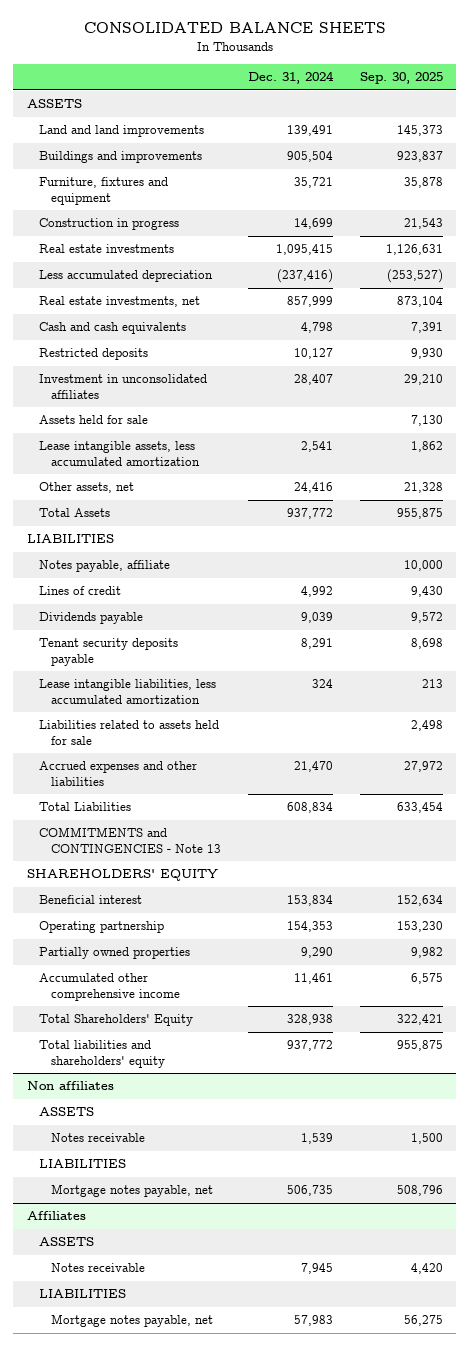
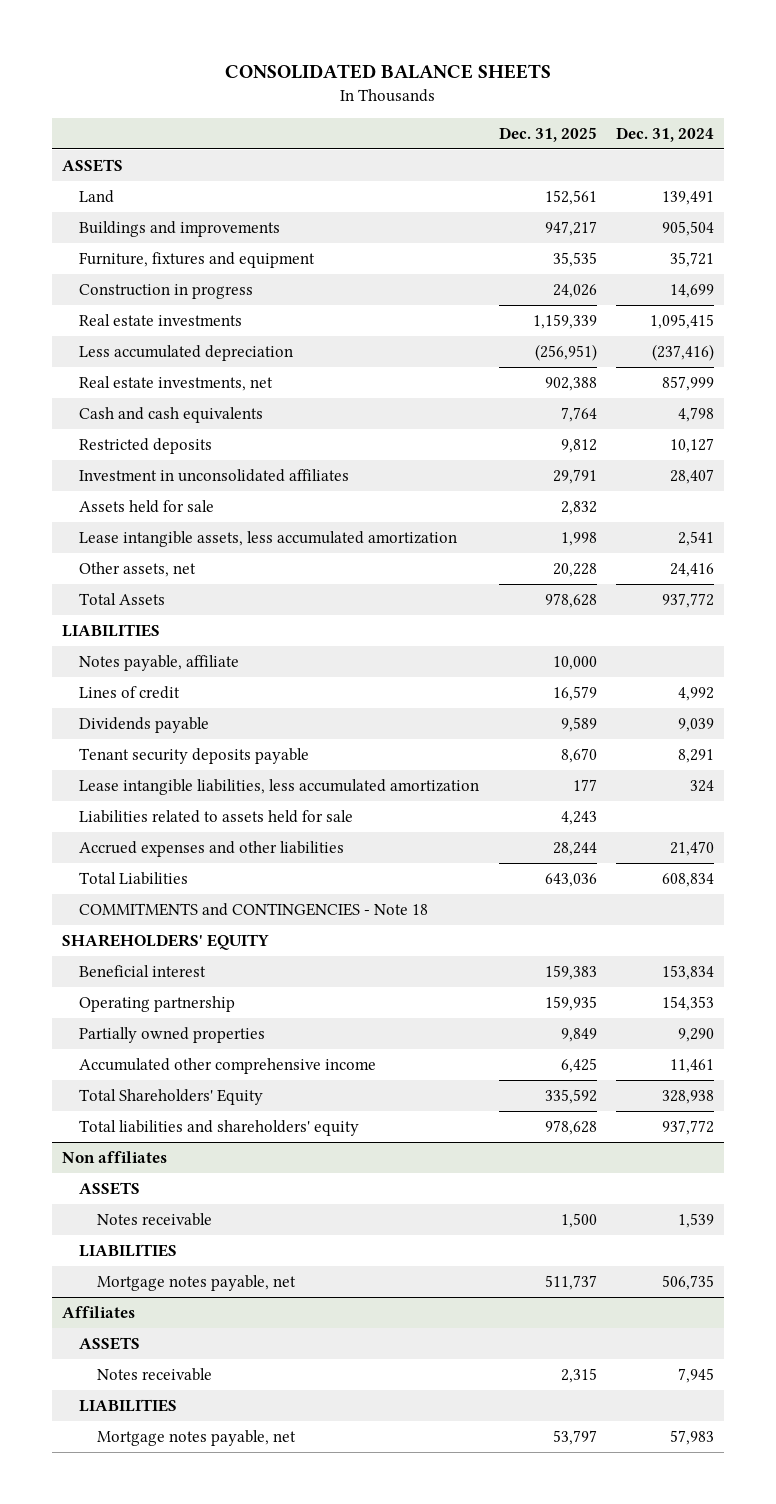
[359,72,443,85] Sep. 30, 2025 -> none
none -> [498,126,597,142] Dec. 31, 2025
[38,125,204,138] Land and land improvements -> [79,190,115,204] Land
[38,827,221,853] COMMITMENTS and CONTINGENCIES - Note 13 -> [79,903,429,917] COMMITMENTS and CONTINGENCIES - Note 18

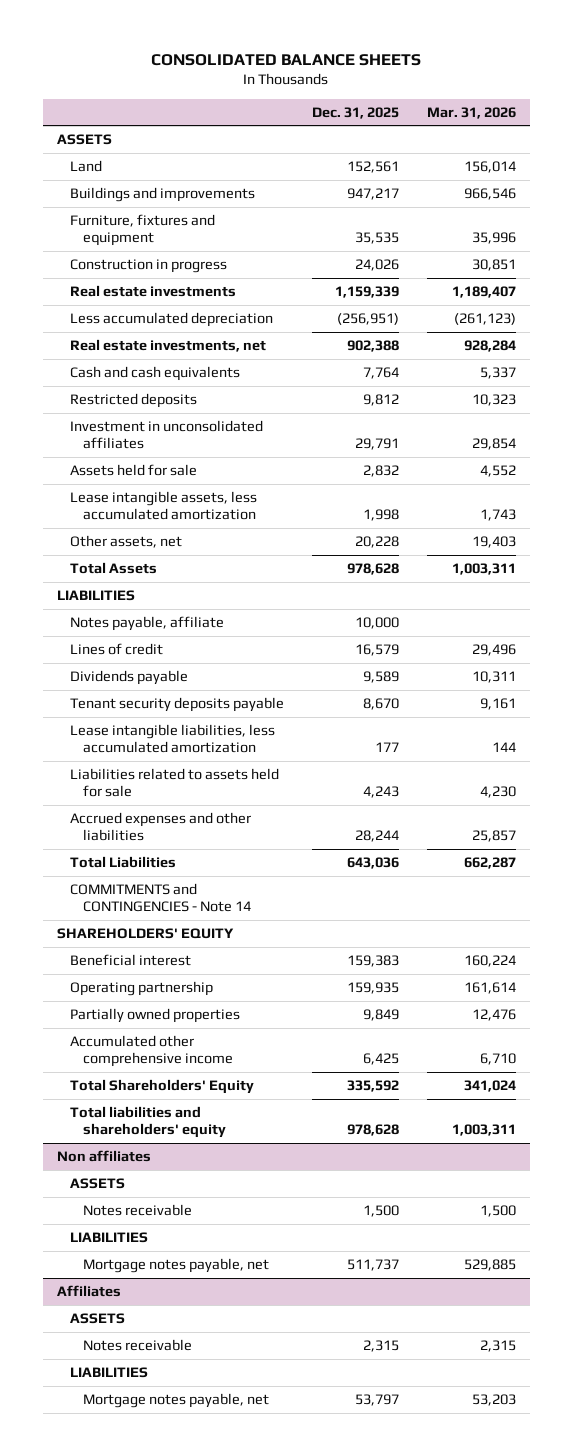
[615,126,714,142] Dec. 31, 2024 -> none
none -> [426,106,516,119] Mar. 31, 2026
[79,903,429,917] COMMITMENTS and CONTINGENCIES - Note 18 -> [69,882,251,913] COMMITMENTS and CONTINGENCIES - Note 14

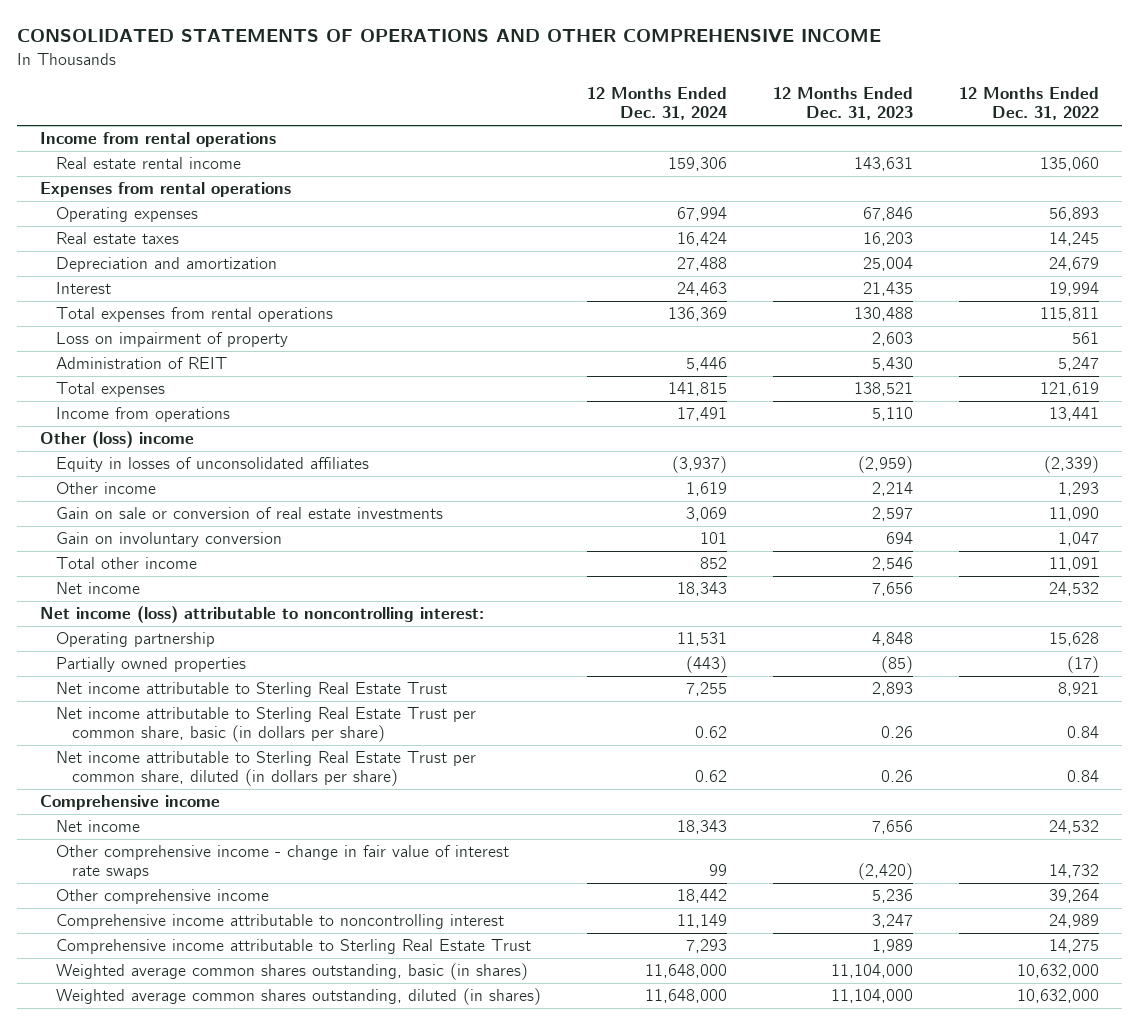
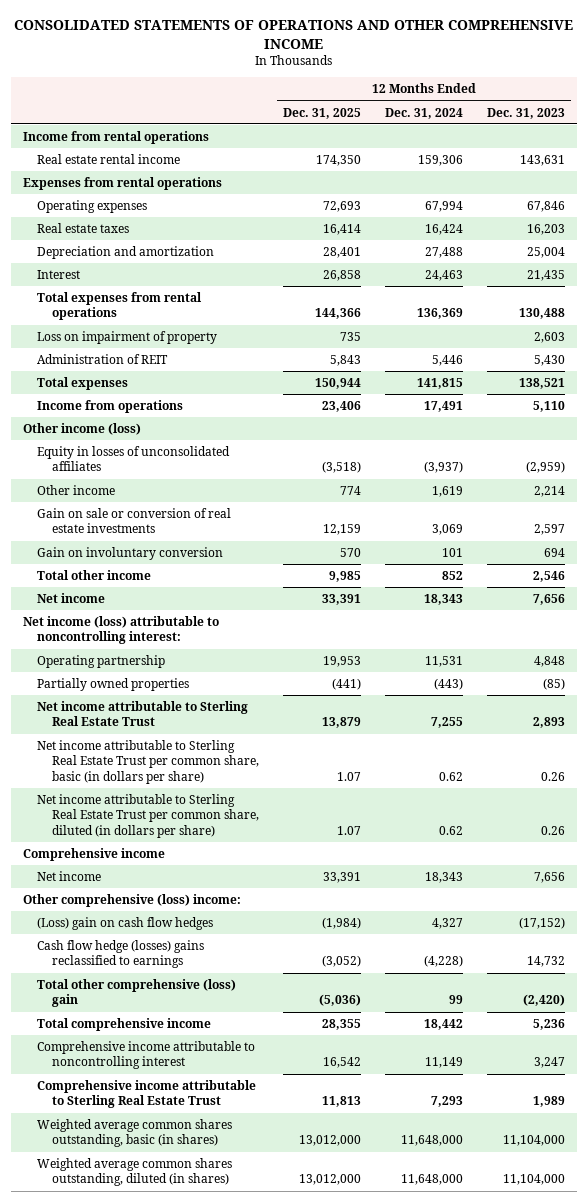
[959,87,1100,121] 12 Months Ended Dec. 31, 2022 -> none
none -> [282,107,361,119] Dec. 31, 2025
[39,431,194,449] Other (loss) income -> [23,422,142,435] Other income (loss)
none -> [23,893,242,907] Other comprehensive (loss) income:
none -> [37,916,214,930] (Loss) gain on cash flow hedges
none -> [37,939,205,969] Cash flow hedge (losses) gains reclassified to earnings
[56,845,510,880] Other comprehensive income - change in fair value of interest rate swaps -> [37,978,237,1008] Total other comprehensive (loss) gain
[56,889,270,905] Other comprehensive income -> [37,1017,212,1031] Total comprehensive income

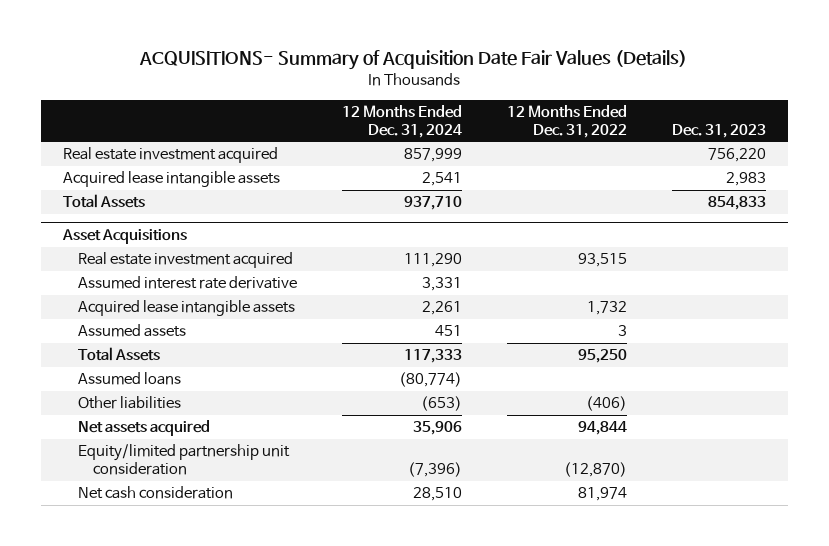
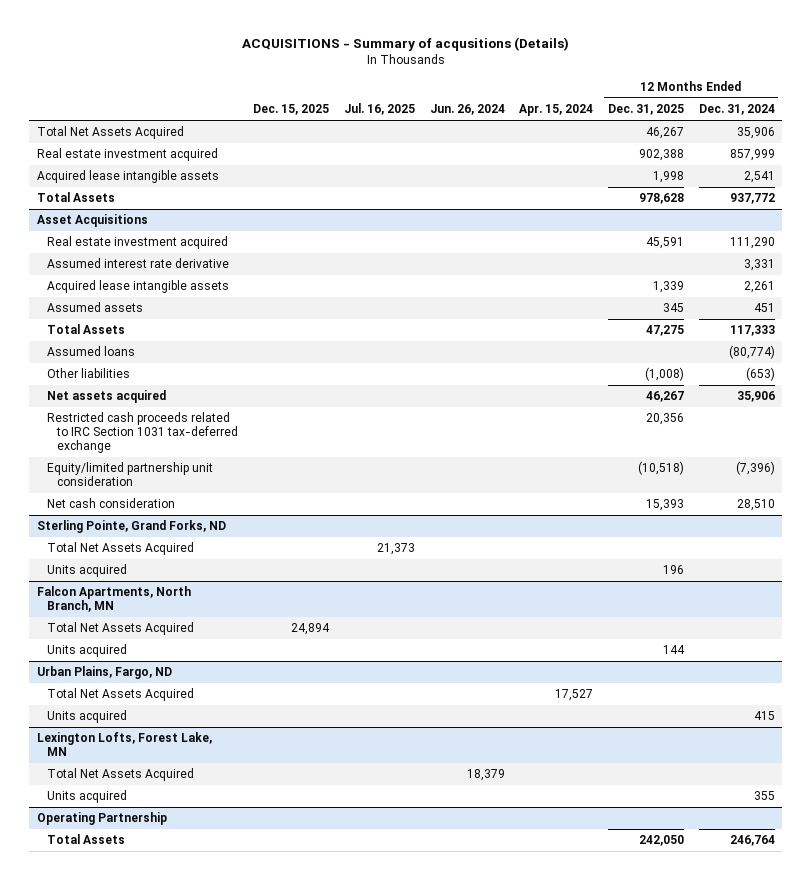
[139,50,688,71] ACQUISITIONS- Summary of Acquisition Date Fair Values (Details) -> [241,36,569,51] ACQUISITIONS - Summary of acqusitions (Details)
[506,104,627,138] 12 Months Ended Dec. 31, 2022 -> none
[671,123,766,138] Dec. 31, 2023 -> none
none -> [253,104,330,116] Dec. 15, 2025
none -> [343,103,415,116] Jul. 16, 2025
none -> [429,104,505,116] Jun. 26, 2024
none -> [519,104,594,117] Apr. 15, 2024
none -> [608,104,685,116] Dec. 31, 2025
none -> [36,126,184,140] Total Net Assets Acquired
[403,196,462,211] 937,710 -> [729,193,775,205] 937,772
none -> [46,412,239,453] Restricted cash proceeds related to IRC Section 1031 tax-deferred exchange
none -> [36,520,226,534] Sterling Pointe, Grand Forks, ND
none -> [46,542,194,556] Total Net Assets Acquired
none -> [46,564,127,578] Units acquired
none -> [36,586,191,613] Falcon Apartments, North Branch, MN
none -> [46,622,194,636] Total Net Assets Acquired
none -> [46,644,127,658] Units acquired
none -> [36,666,172,680] Urban Plains, Fargo, ND
none -> [46,688,194,702] Total Net Assets Acquired
none -> [46,710,127,724] Units acquired
none -> [36,732,212,757] Lexington Lofts, Forest Lake, MN
none -> [46,768,194,782] Total Net Assets Acquired
none -> [46,790,127,804] Units acquired
none -> [36,812,167,826] Operating Partnership
none -> [46,834,125,845] Total Assets

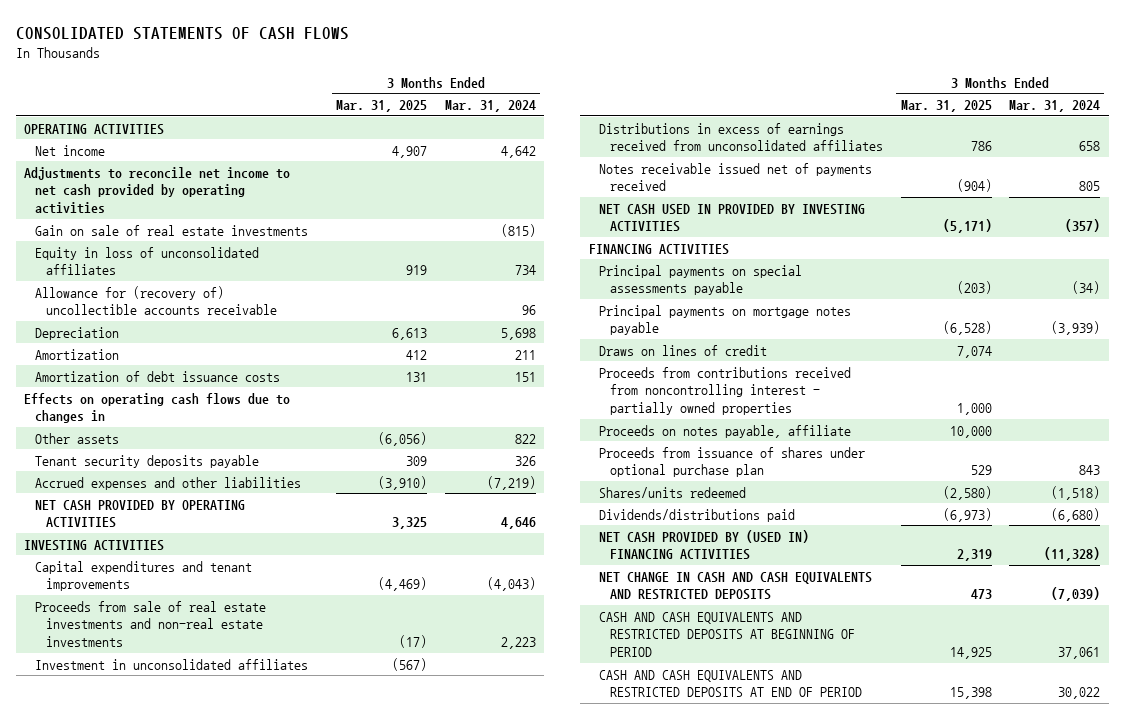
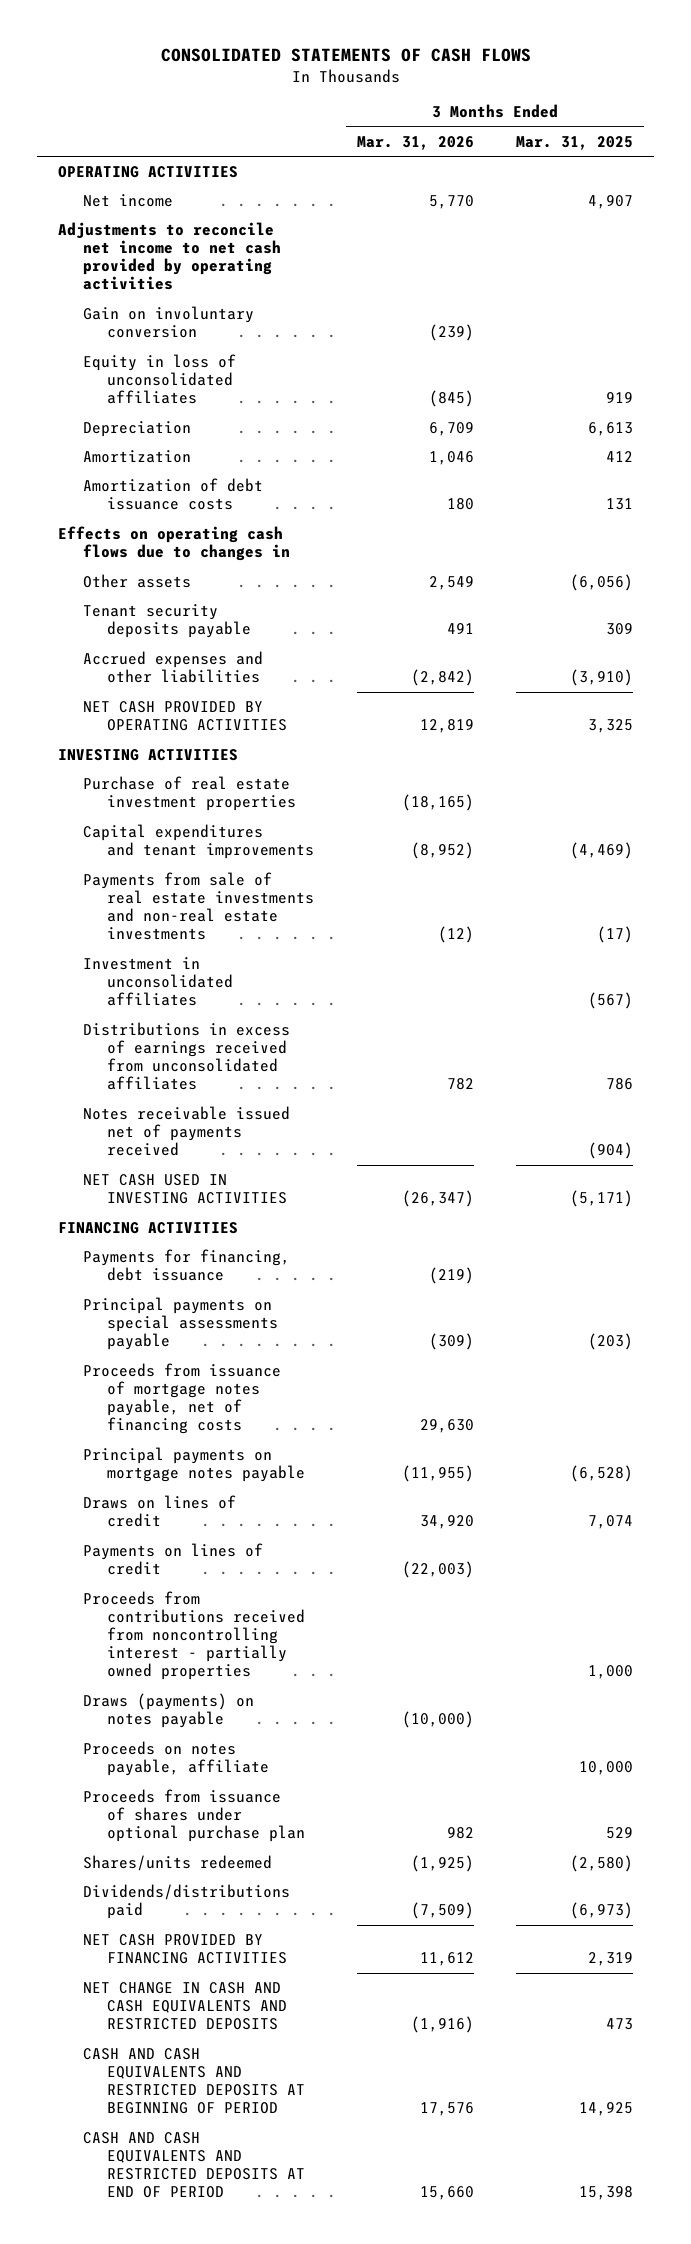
[444,100,536,113] Mar. 31, 2024 -> none
none -> [356,135,474,150] Mar. 31, 2026
[35,224,309,236] Gain on sale of real estate investments -> none
none -> [82,306,254,339] Gain on involuntary conversion
[35,285,277,316] Allowance for (recovery of) uncollectible accounts receivable -> none
none -> [82,776,297,812] Purchase of real estate investment properties
[35,600,267,647] Proceeds from sale of real estate investments and non-real estate investments -> [82,872,315,941] Payments from sale of real estate investments and non-real estate investments
[599,203,866,233] NET CASH USED IN PROVIDED BY INVESTING ACTIVITIES -> [82,1174,288,1205] NET CASH USED IN INVESTING ACTIVITIES
none -> [82,1249,290,1282] Payments for financing, debt issuance
none -> [82,1363,281,1435] Proceeds from issuance of mortgage notes payable, net of financing costs
none -> [82,1543,263,1576] Payments on lines of credit
none -> [82,1693,254,1729] Draws (payments) on notes payable
[599,529,810,561] NET CASH PROVIDED BY (USED IN) FINANCING ACTIVITIES -> [82,1934,288,1965] NET CASH PROVIDED BY FINANCING ACTIVITIES

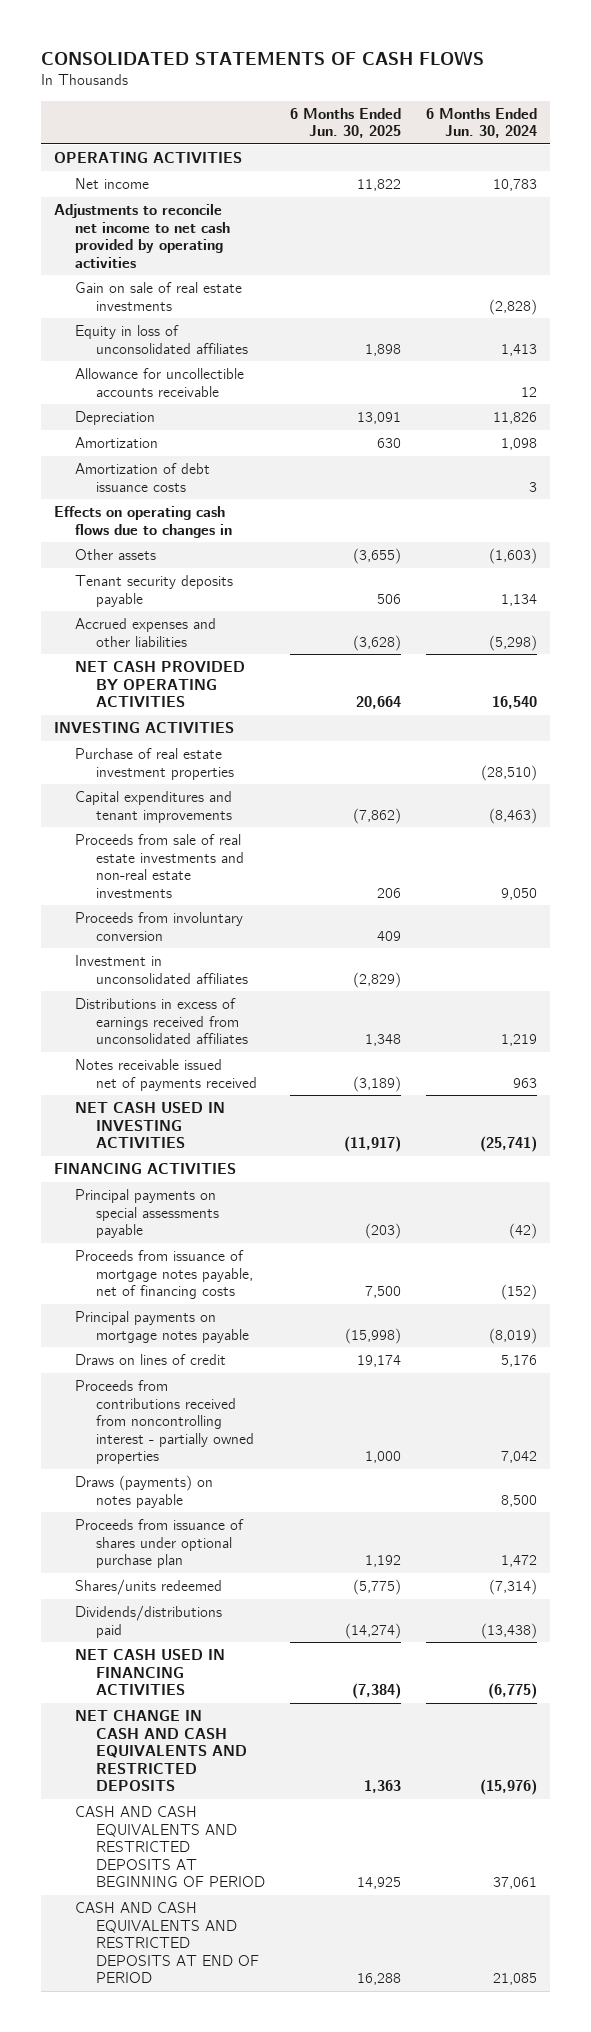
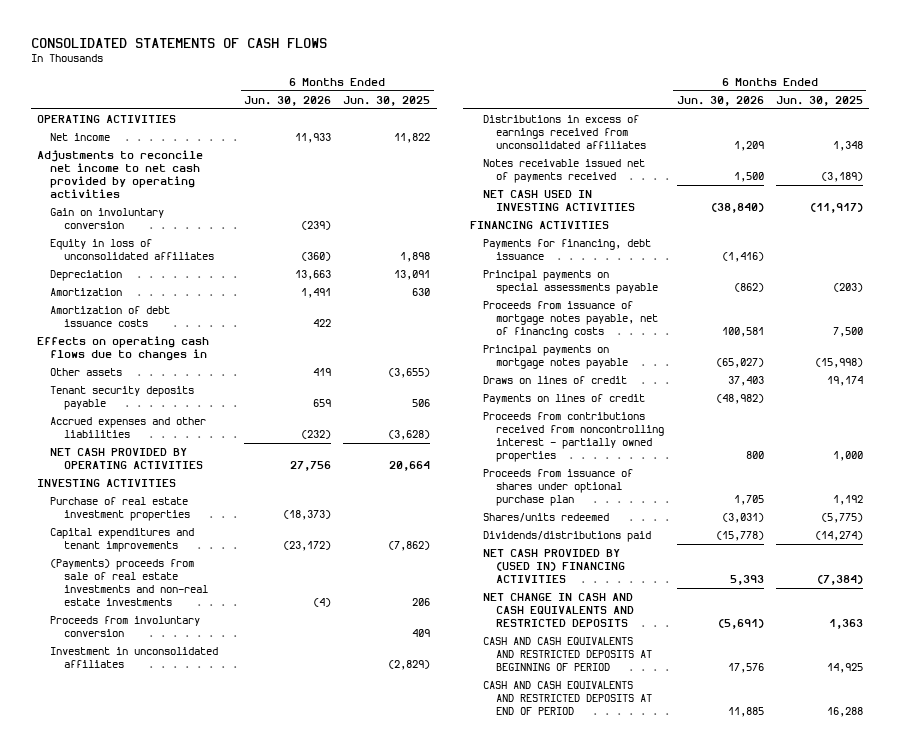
[425,107,537,139] 6 Months Ended Jun. 30, 2024 -> none
none -> [244,95,332,106] Jun. 30, 2026
[74,282,242,311] Gain on sale of real estate investments -> none
none -> [50,208,165,230] Gain on involuntary conversion
[74,368,244,397] Allowance for uncollectible accounts receivable -> none
[74,834,244,898] Proceeds from sale of real estate investments and non-real estate investments -> [50,559,208,606] (Payments) proceeds from sale of real estate investments and non-real estate investments
none -> [482,239,651,261] Payments for financing, debt issuance
none -> [482,394,645,405] Payments on lines of credit
[74,1475,213,1508] Draws (payments) on notes payable -> none
[74,1649,225,1696] NET CASH USED IN FINANCING ACTIVITIES -> [482,549,626,583] NET CASH PROVIDED BY (USED IN) FINANCING ACTIVITIES

